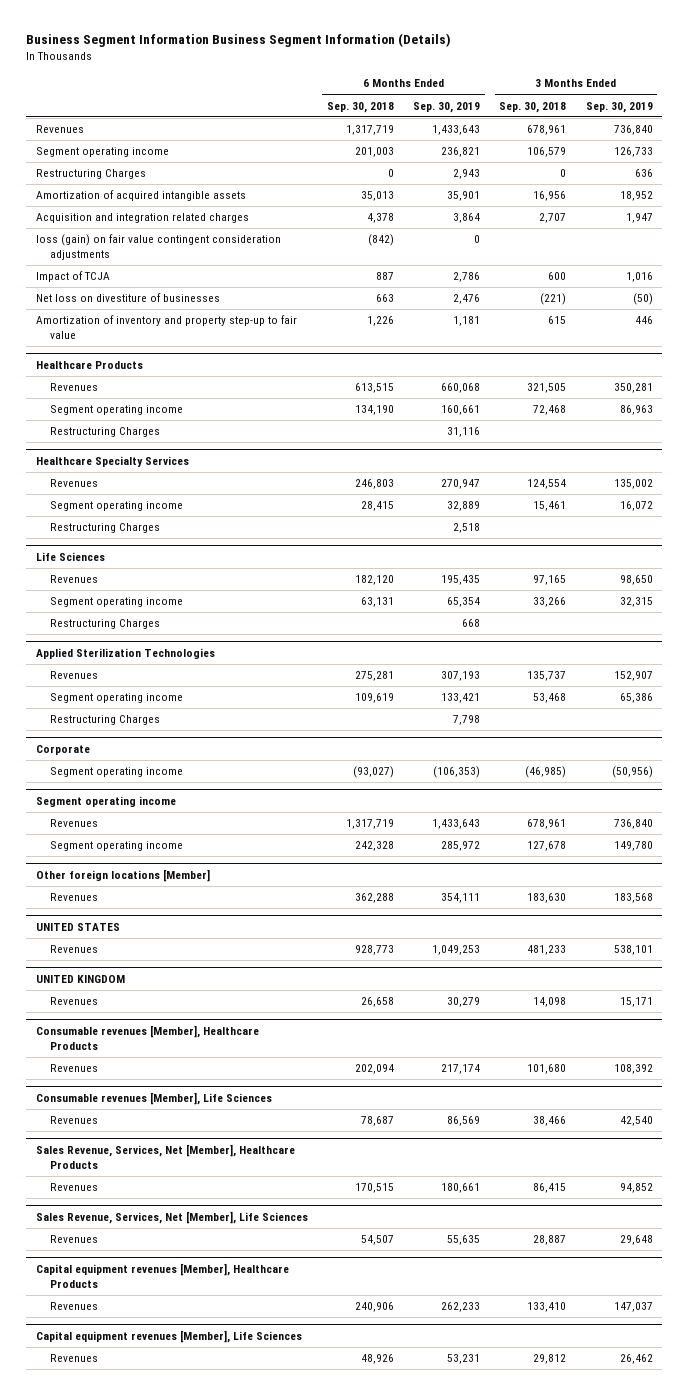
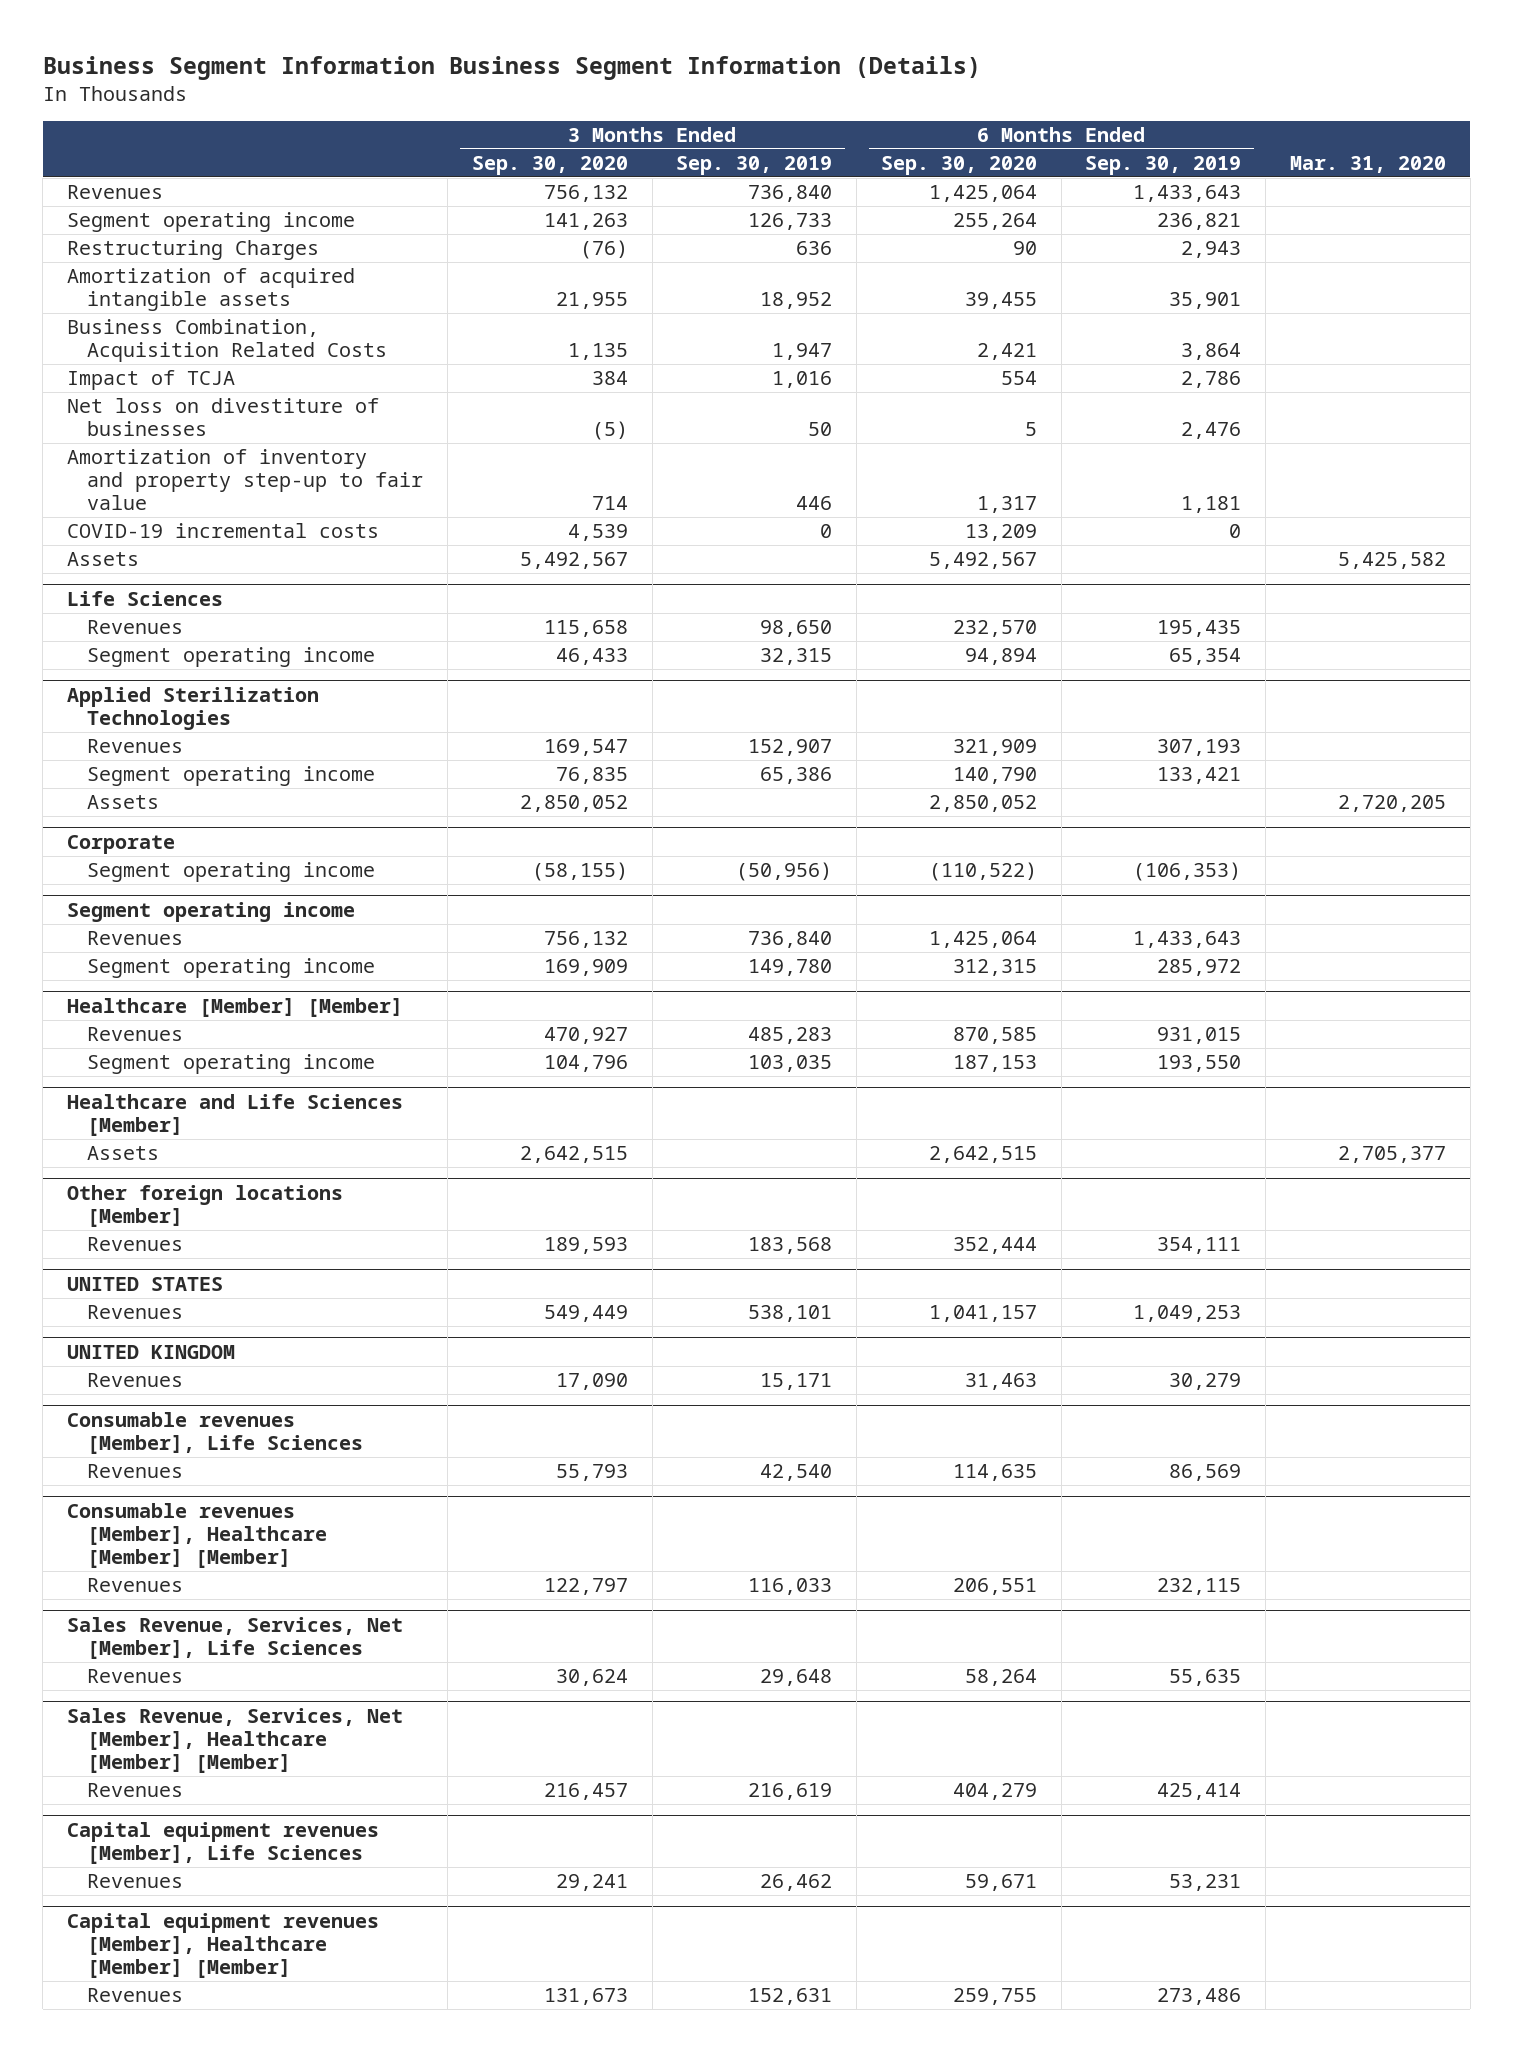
[327,101,395,113] Sep. 30, 2018 -> none
[499,101,567,113] Sep. 30, 2018 -> none
none -> [471,155,628,175] Sep. 30, 2020
none -> [880,155,1037,175] Sep. 30, 2020
none -> [1289,155,1446,173] Mar. 31, 2020
[35,234,281,261] loss (gain) on fair value contingent consideration adjustments -> none
[35,213,249,224] Acquisition and integration related charges -> [67,319,388,363] Business Combination, Acquisition Related Costs
[632,293,653,306] (50) -> [808,422,833,437] 50
[35,360,143,369] Healthcare Products -> none
[49,383,98,392] Revenues -> none
[49,405,183,416] Segment operating income -> none
[49,427,160,438] Restructuring Charges -> none
[35,455,189,467] Healthcare Specialty Services -> none
[49,479,98,488] Revenues -> none
[49,501,183,512] Segment operating income -> none
[49,523,160,534] Restructuring Charges -> none
none -> [67,523,380,539] COVID-19 incremental costs
none -> [67,552,140,567] Assets
[49,619,160,630] Restructuring Charges -> none
[49,715,160,726] Restructuring Charges -> none
none -> [87,795,160,810] Assets
none -> [67,997,404,1017] Healthcare [Member] [Member]
none -> [87,1027,184,1042] Revenues
none -> [87,1054,376,1075] Segment operating income
none -> [67,1093,404,1136] Healthcare and Life Sciences [Member]
none -> [87,1146,160,1161] Assets
[35,1024,259,1050] Consumable revenues [Member], Healthcare Products -> none
[49,1064,98,1073] Revenues -> none
[35,1143,295,1169] Sales Revenue, Services, Net [Member], Healthcare Products -> none
none -> [67,1502,328,1568] Consumable revenues [Member], Healthcare [Member] [Member]
[441,1183,481,1194] 180,661 -> [1157,1578,1242,1596] 232,115
[619,1183,653,1194] 94,852 -> [748,1578,833,1596] 116,033
[35,1262,289,1288] Capital equipment revenues [Member], Healthcare Products -> none
none -> [67,1707,404,1773] Sales Revenue, Services, Net [Member], Healthcare [Member] [Member]
[441,1302,481,1313] 262,233 -> [1157,1783,1242,1801] 425,414
[613,1302,653,1313] 147,037 -> [748,1783,833,1801] 216,619
none -> [67,1912,380,1978] Capital equipment revenues [Member], Healthcare [Member] [Member]
none -> [87,1988,184,2003] Revenues

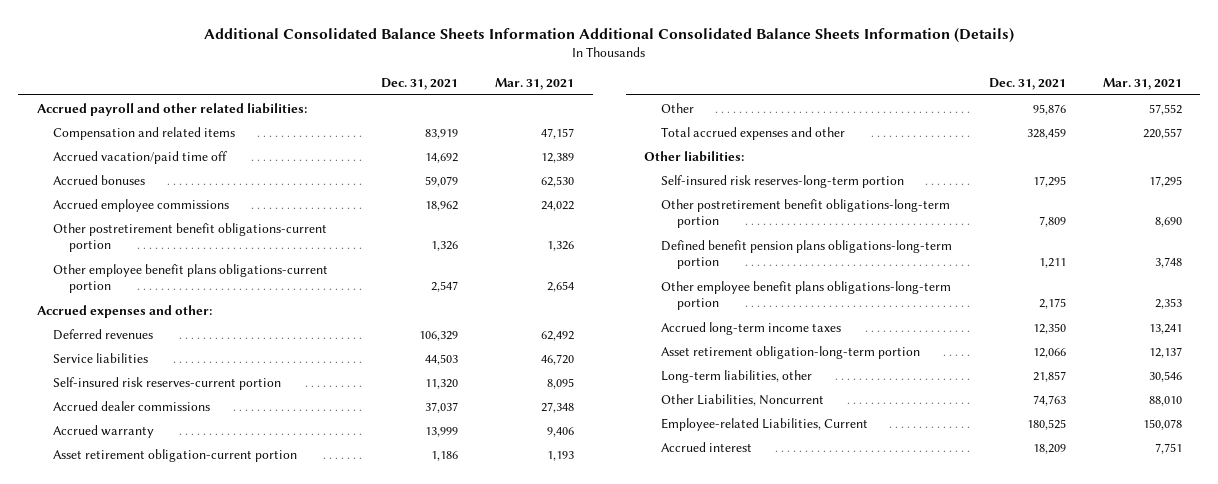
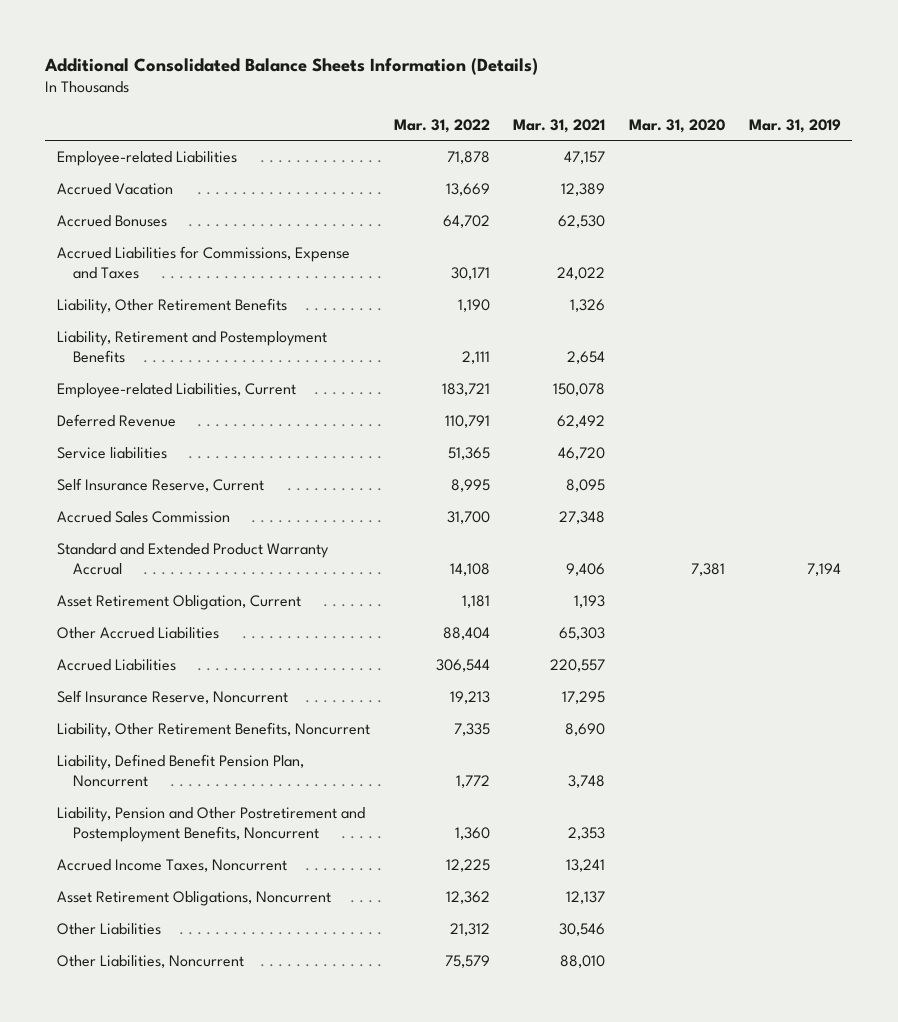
[204,27,1015,43] Additional Consolidated Balance Sheets Information Additional Consolidated Balance Sheets Information (Details) -> [44,57,539,75] Additional Consolidated Balance Sheets Information (Details)
[380,77,458,90] Dec. 31, 2021 -> none
none -> [393,118,490,133] Mar. 31, 2022
none -> [629,118,726,133] Mar. 31, 2020
none -> [748,118,841,133] Mar. 31, 2019
[36,102,307,116] Accrued payroll and other related liabilities: -> none
[36,304,212,318] Accrued expenses and other: -> none
[52,126,235,140] Compensation and related items -> [57,151,238,167] Employee-related Liabilities
[52,150,227,164] Accrued vacation/paid time off -> [57,183,174,196] Accrued Vacation
[52,174,145,185] Accrued bonuses -> [57,215,168,228] Accrued Bonuses
[52,198,229,212] Accrued employee commissions -> [57,246,351,280] Accrued Liabilities for Commissions, Expense and Taxes
[52,222,327,252] Other postretirement benefit obligations-current portion -> [57,298,288,315] Liability, Other Retirement Benefits
[52,263,328,293] Other employee benefit plans obligations-current portion -> [57,331,328,364] Liability, Retirement and Postemployment Benefits
[660,417,868,431] Employee-related Liabilities, Current -> [57,383,297,399] Employee-related Liabilities, Current
[52,328,153,340] Deferred revenues -> [57,414,177,428] Deferred Revenue
[644,150,745,162] Other liabilities: -> none
[52,376,281,390] Self-insured risk reserves-current portion -> [57,478,265,493] Self Insurance Reserve, Current
[52,400,210,411] Accrued dealer commissions -> [57,511,231,524] Accrued Sales Commission
[52,424,154,438] Accrued warranty -> [57,543,330,576] Standard and Extended Product Warranty Accrual
[52,448,297,462] Asset retirement obligation-current portion -> [57,595,302,611] Asset Retirement Obligation, Current
[660,102,694,113] Other -> [57,627,220,640] Other Accrued Liabilities
[1148,103,1182,115] 57,552 -> [559,627,606,641] 65,303
[660,126,845,140] Total accrued expenses and other -> [57,659,177,672] Accrued Liabilities
[660,174,904,188] Self-insured risk reserves-long-term portion -> [57,690,289,705] Self Insurance Reserve, Noncurrent
[660,198,950,228] Other postretirement benefit obligations-long-term portion -> [57,722,371,739] Liability, Other Retirement Benefits, Noncurrent
[660,239,952,269] Defined benefit pension plans obligations-long-term portion -> [57,754,305,788] Liability, Defined Benefit Pension Plan, Noncurrent
[660,280,951,310] Other employee benefit plans obligations-long-term portion -> [57,807,366,843] Liability, Pension and Other Postretirement and Postemployment Benefits, Noncurrent
[660,321,841,335] Accrued long-term income taxes -> [57,859,288,873] Accrued Income Taxes, Noncurrent
[660,345,920,359] Asset retirement obligation-long-term portion -> [57,891,332,907] Asset Retirement Obligations, Noncurrent
[660,369,812,383] Long-term liabilities, other -> [57,923,162,936] Other Liabilities
[660,441,752,452] Accrued interest -> none

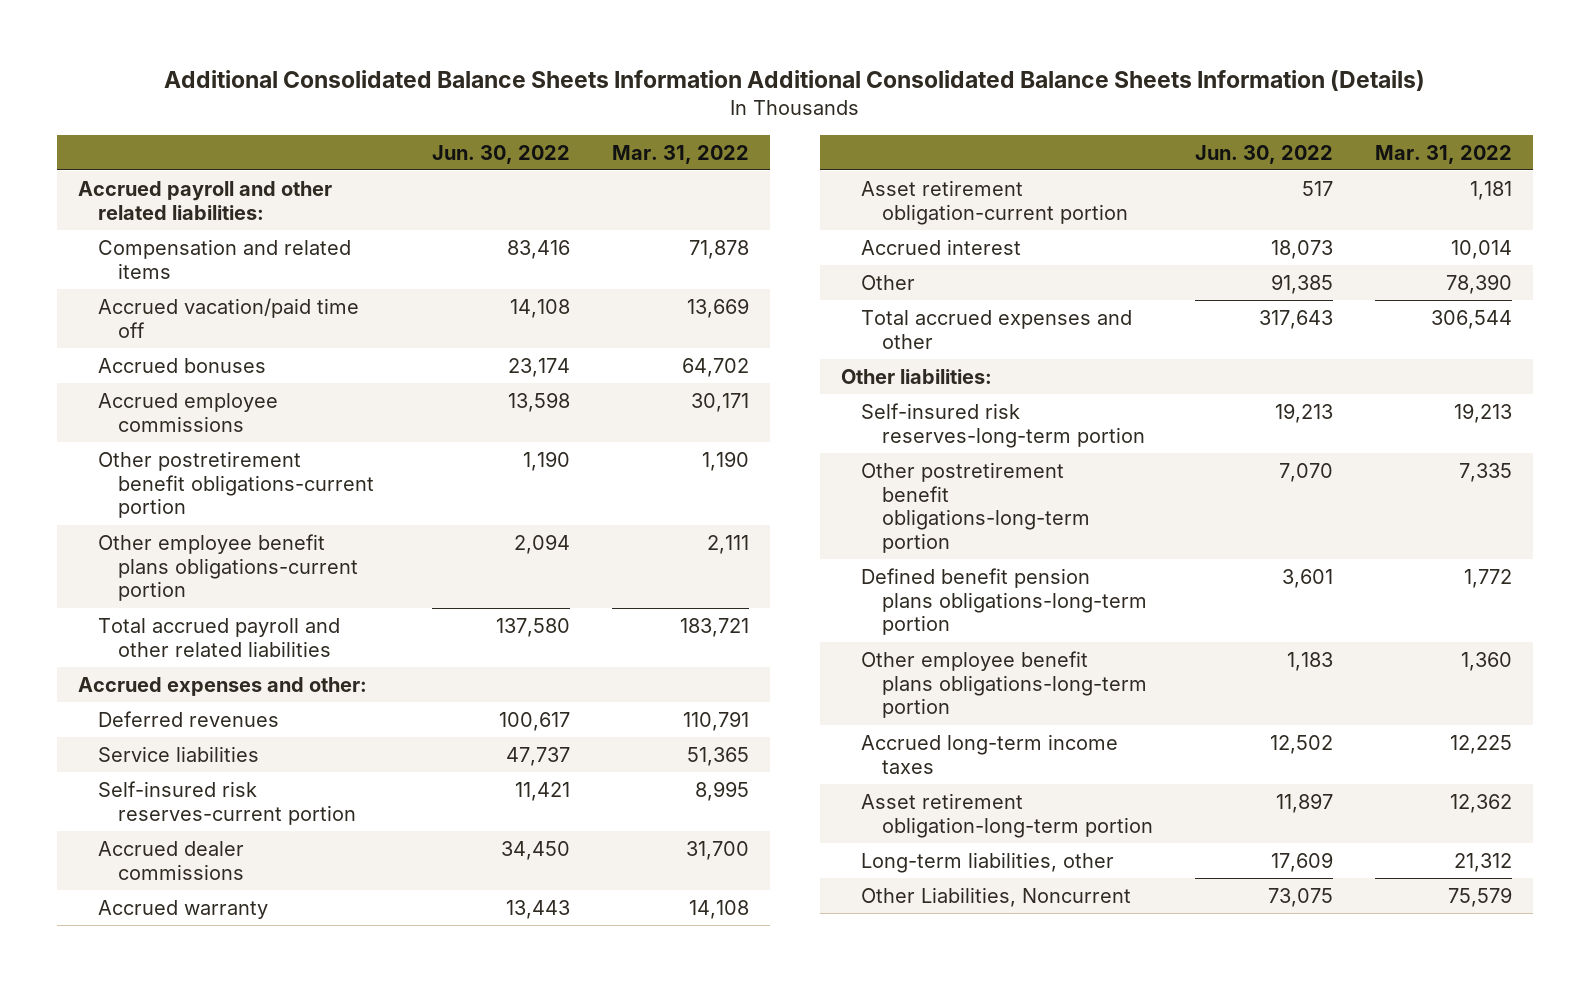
[44,57,539,75] Additional Consolidated Balance Sheets Information (Details) -> [163,69,1425,91] Additional Consolidated Balance Sheets Information Additional Consolidated Balance Sheets Information (Details)
[513,118,606,133] Mar. 31, 2021 -> none
[629,118,726,133] Mar. 31, 2020 -> none
[748,118,841,133] Mar. 31, 2019 -> none
none -> [431,144,570,164] Jun. 30, 2022
none -> [77,180,332,220] Accrued payroll and other related liabilities:
[57,151,238,167] Employee-related Liabilities -> [98,238,352,279] Compensation and related items
[57,183,174,196] Accrued Vacation -> [98,297,360,338] Accrued vacation/paid time off
[57,215,168,228] Accrued Bonuses -> [98,357,267,373] Accrued bonuses
[57,246,351,280] Accrued Liabilities for Commissions, Expense and Taxes -> [98,392,279,432] Accrued employee commissions
[57,298,288,315] Liability, Other Retirement Benefits -> [98,450,375,519] Other postretirement benefit obligations-current portion
[57,331,328,364] Liability, Retirement and Postemployment Benefits -> [98,533,359,602] Other employee benefit plans obligations-current portion
[57,383,297,399] Employee-related Liabilities, Current -> [98,617,341,657] Total accrued payroll and other related liabilities
none -> [77,676,367,696] Accrued expenses and other:
[57,414,177,428] Deferred Revenue -> [98,710,280,727] Deferred revenues
[57,478,265,493] Self Insurance Reserve, Current -> [98,780,357,825] Self-insured risk reserves-current portion
[57,511,231,524] Accrued Sales Commission -> [98,840,245,880] Accrued dealer commissions
[57,543,330,576] Standard and Extended Product Warranty Accrual -> [98,899,269,919] Accrued warranty
[57,595,302,611] Asset Retirement Obligation, Current -> [861,179,1128,225] Asset retirement obligation-current portion
none -> [861,238,1022,255] Accrued interest
[57,627,220,640] Other Accrued Liabilities -> [861,274,916,290] Other
[442,627,490,641] 88,404 -> [1445,273,1512,294] 78,390
[57,659,177,672] Accrued Liabilities -> [861,309,1133,349] Total accrued expenses and other
none -> [840,368,992,384] Other liabilities:
[57,690,289,705] Self Insurance Reserve, Noncurrent -> [861,402,1145,448] Self-insured risk reserves-long-term portion
[57,722,371,739] Liability, Other Retirement Benefits, Noncurrent -> [861,461,1090,554] Other postretirement benefit obligations-long-term portion
[57,754,305,788] Liability, Defined Benefit Pension Plan, Noncurrent -> [861,567,1147,636] Defined benefit pension plans obligations-long-term portion
[57,807,366,843] Liability, Pension and Other Postretirement and Postemployment Benefits, Noncurrent -> [861,650,1147,719] Other employee benefit plans obligations-long-term portion
[57,859,288,873] Accrued Income Taxes, Noncurrent -> [861,733,1119,774] Accrued long-term income taxes
[57,891,332,907] Asset Retirement Obligations, Noncurrent -> [861,792,1153,838] Asset retirement obligation-long-term portion
[57,923,162,936] Other Liabilities -> [861,851,1115,873] Long-term liabilities, other

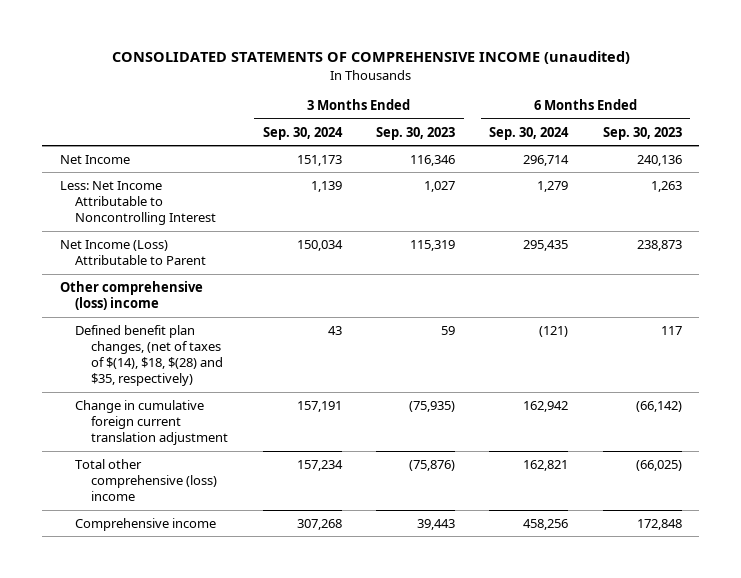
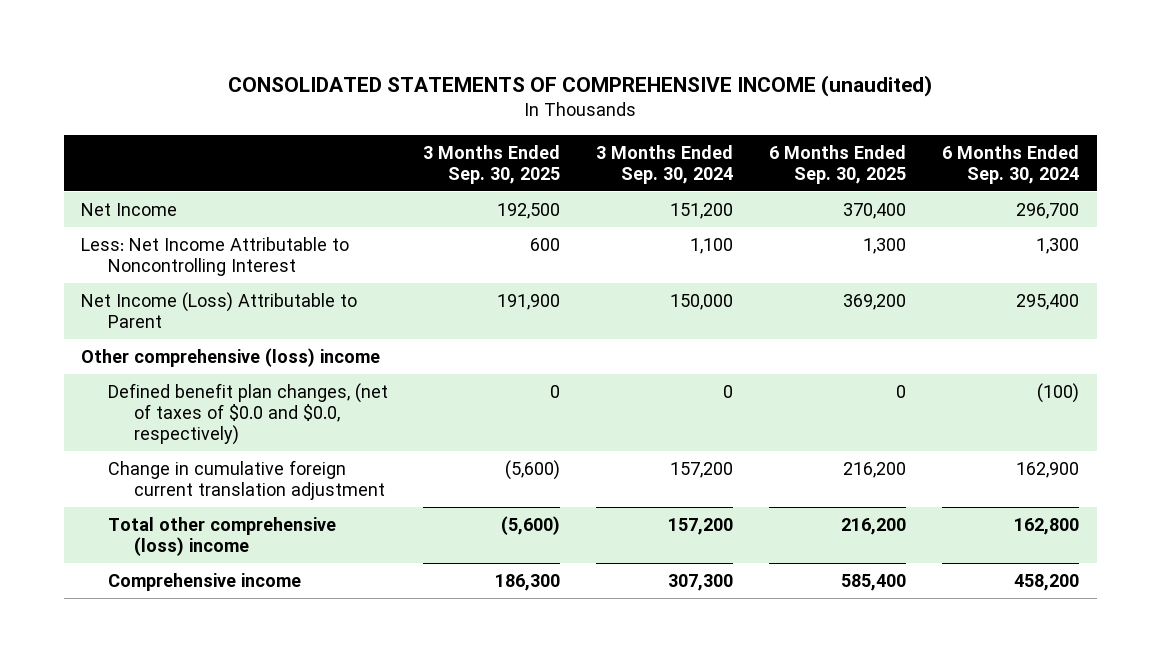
[376,126,456,140] Sep. 30, 2023 -> none
[602,126,682,140] Sep. 30, 2023 -> none
none -> [423,144,561,184] 3 Months Ended Sep. 30, 2025
none -> [768,144,906,184] 6 Months Ended Sep. 30, 2025
[296,154,342,166] 151,173 -> [670,203,734,220] 151,200
[523,154,570,166] 296,714 -> [1015,203,1079,220] 296,700
[310,180,342,192] 1,139 -> [690,238,734,255] 1,100
[537,180,569,192] 1,279 -> [1035,238,1079,255] 1,300
[296,239,343,251] 150,034 -> [670,294,734,311] 150,000
[523,239,569,251] 295,435 -> [1015,294,1079,311] 295,400
[75,324,224,387] Defined benefit plan changes, (net of taxes of $(14), $18, $(28) and $35, respectively) -> [107,383,388,446] Defined benefit plan changes, (net of taxes of $0.0 and $0.0, respectively)
[327,325,342,335] 43 -> [723,385,734,399] 0
[539,325,569,337] (121) -> [1036,383,1079,404] (100)
[296,400,342,412] 157,191 -> [670,462,734,479] 157,200
[523,400,569,412] 162,942 -> [1015,462,1079,479] 162,900
[296,459,343,471] 157,234 -> [668,518,734,536] 157,200
[523,459,569,471] 162,821 -> [1013,518,1079,536] 162,800
[296,518,342,530] 307,268 -> [668,574,734,592] 307,300
[523,518,569,530] 458,256 -> [1013,574,1079,592] 458,200

